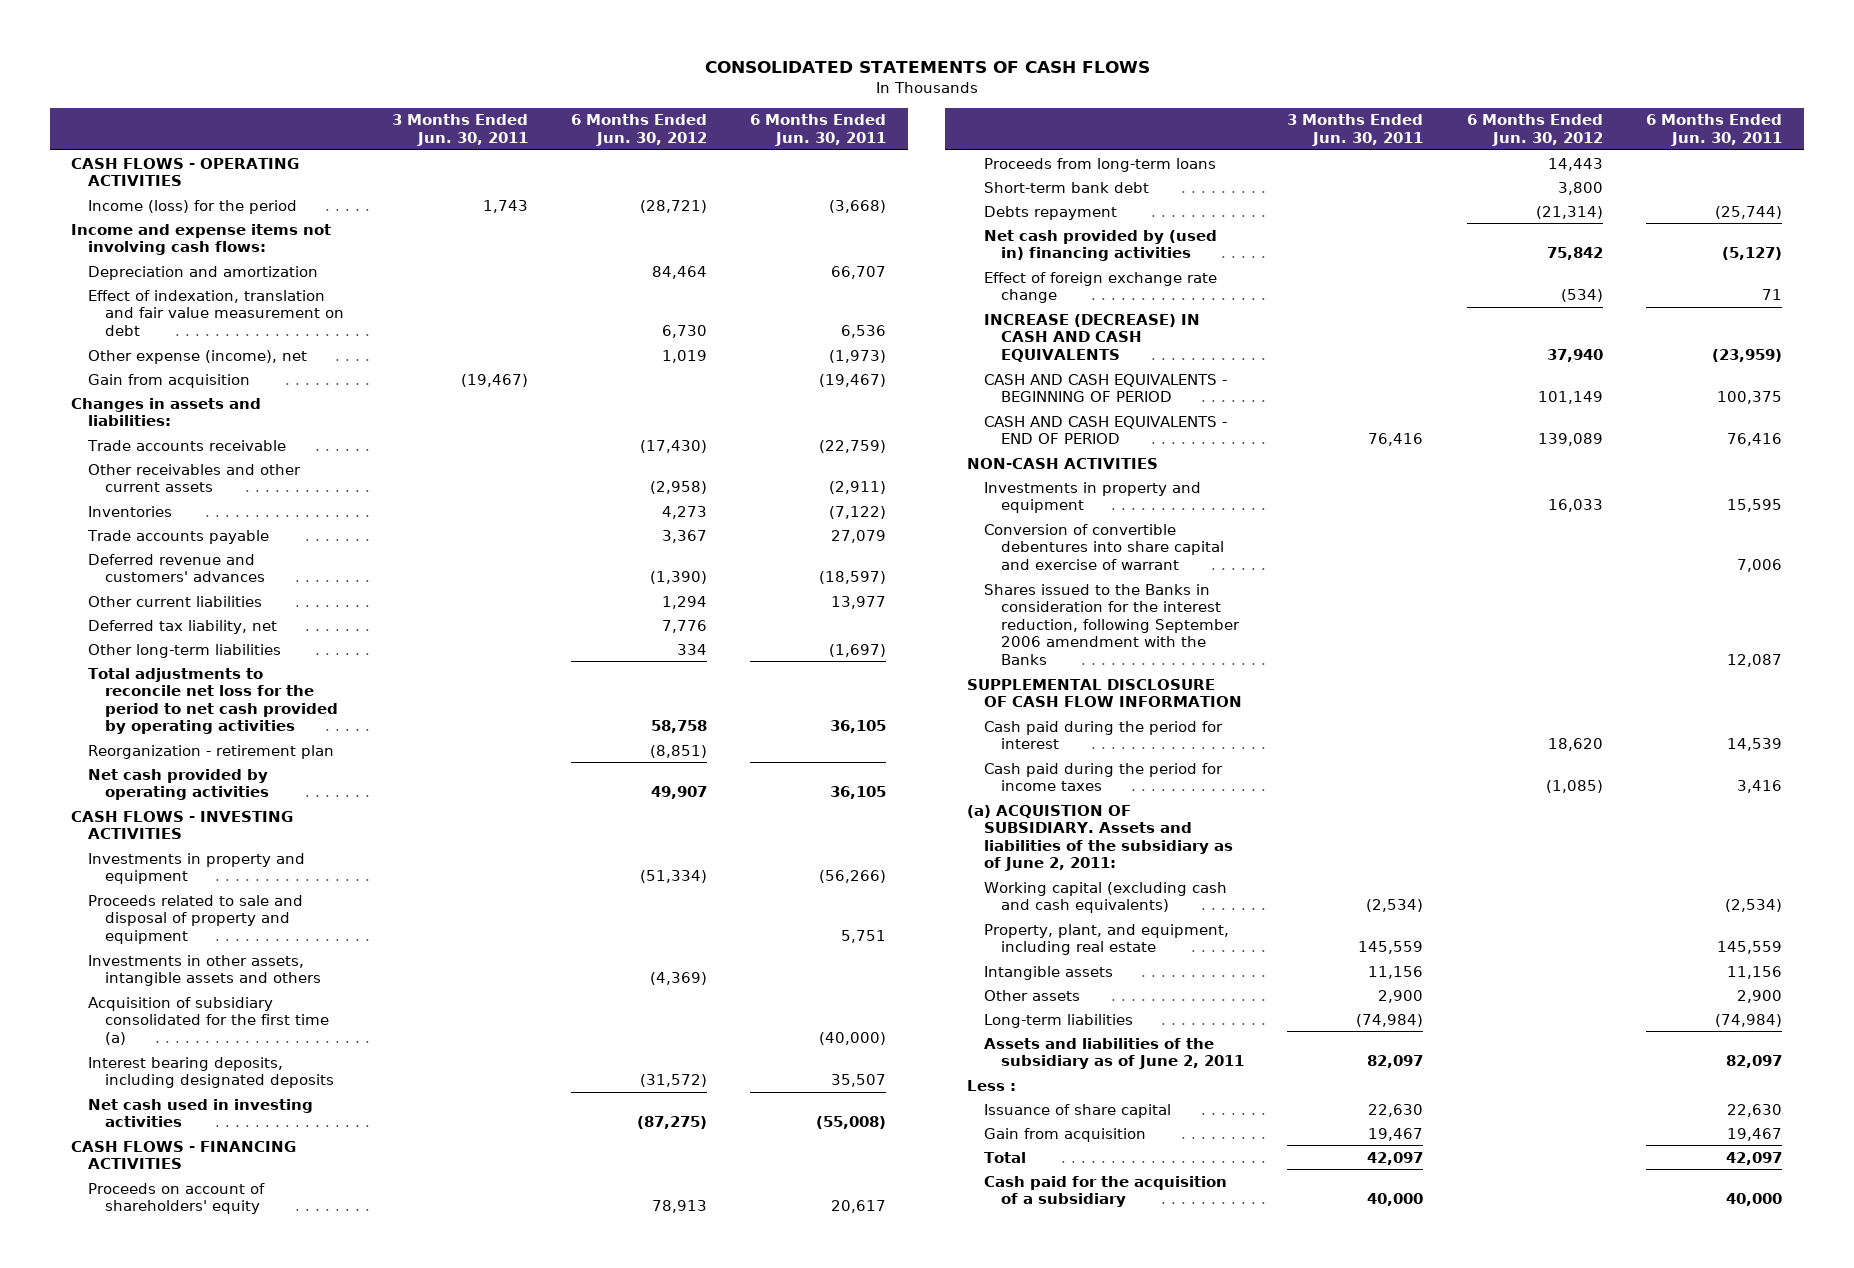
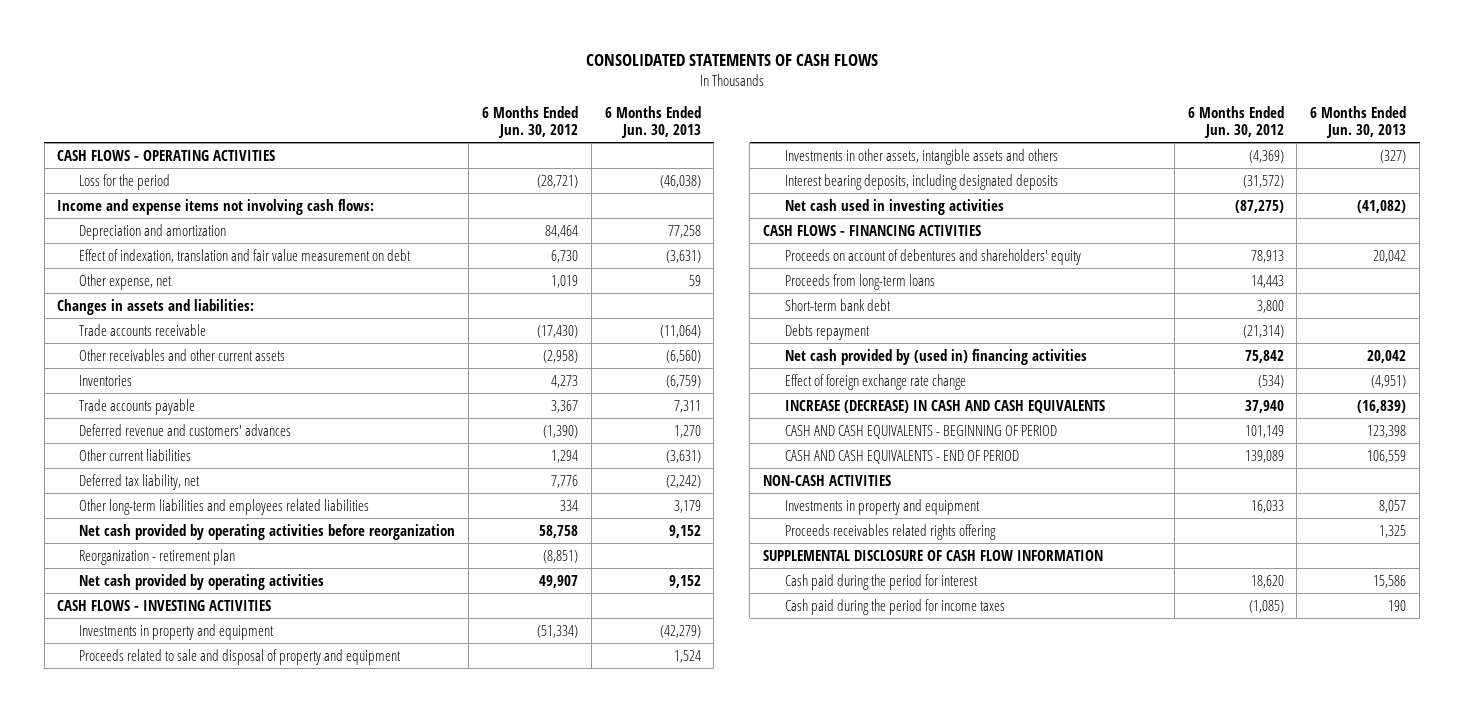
[391,114,528,146] 3 Months Ended Jun. 30, 2011 -> none
[750,114,887,146] 6 Months Ended Jun. 30, 2011 -> none
none -> [604,105,701,138] 6 Months Ended Jun. 30, 2013
[88,199,298,214] Income (loss) for the period -> [79,173,171,190] Loss for the period
[88,373,251,388] Gain from acquisition -> none
[88,349,308,364] Other expense (income), net -> [79,273,173,290] Other expense, net
[88,643,282,658] Other long-term liabilities -> [79,498,370,515] Other long-term liabilities and employees related liabilities
[88,667,339,735] Total adjustments to reconcile net loss for the period to net cash provided by operating activities -> [79,523,456,540] Net cash provided by operating activities before reorganization
[88,996,330,1045] Acquisition of subsidiary consolidated for the first time (a) -> none
[88,1182,266,1215] Proceeds on account of shareholders' equity -> [785,248,1082,265] Proceeds on account of debentures and shareholders' equity
[983,523,1224,570] Conversion of convertible debentures into share capital and exercise of warrant -> none
[983,583,1240,666] Shares issued to the Banks in consideration for the interest reduction, following September 2006 amendment with the Banks -> none
none -> [785,523,997,540] Proceeds receivables related rights offering
[967,804,1233,872] (a) ACQUISTION OF SUBSIDIARY. Assets and liabilities of the subsidiary as of June 2, 2011: -> none
[983,881,1227,914] Working capital (excluding cash and cash equivalents) -> none
[983,923,1229,956] Property, plant, and equipment, including real estate -> none
[983,965,1113,980] Intangible assets -> none
[983,989,1080,1001] Other assets -> none
[983,1013,1133,1028] Long-term liabilities -> none
[983,1037,1244,1070] Assets and liabilities of the subsidiary as of June 2, 2011 -> none
[967,1079,1017,1091] Less : -> none
[983,1103,1171,1118] Issuance of share capital -> none
[983,1127,1146,1142] Gain from acquisition -> none
[983,1151,1026,1163] Total -> none
[983,1175,1227,1208] Cash paid for the acquisition of a subsidiary -> none

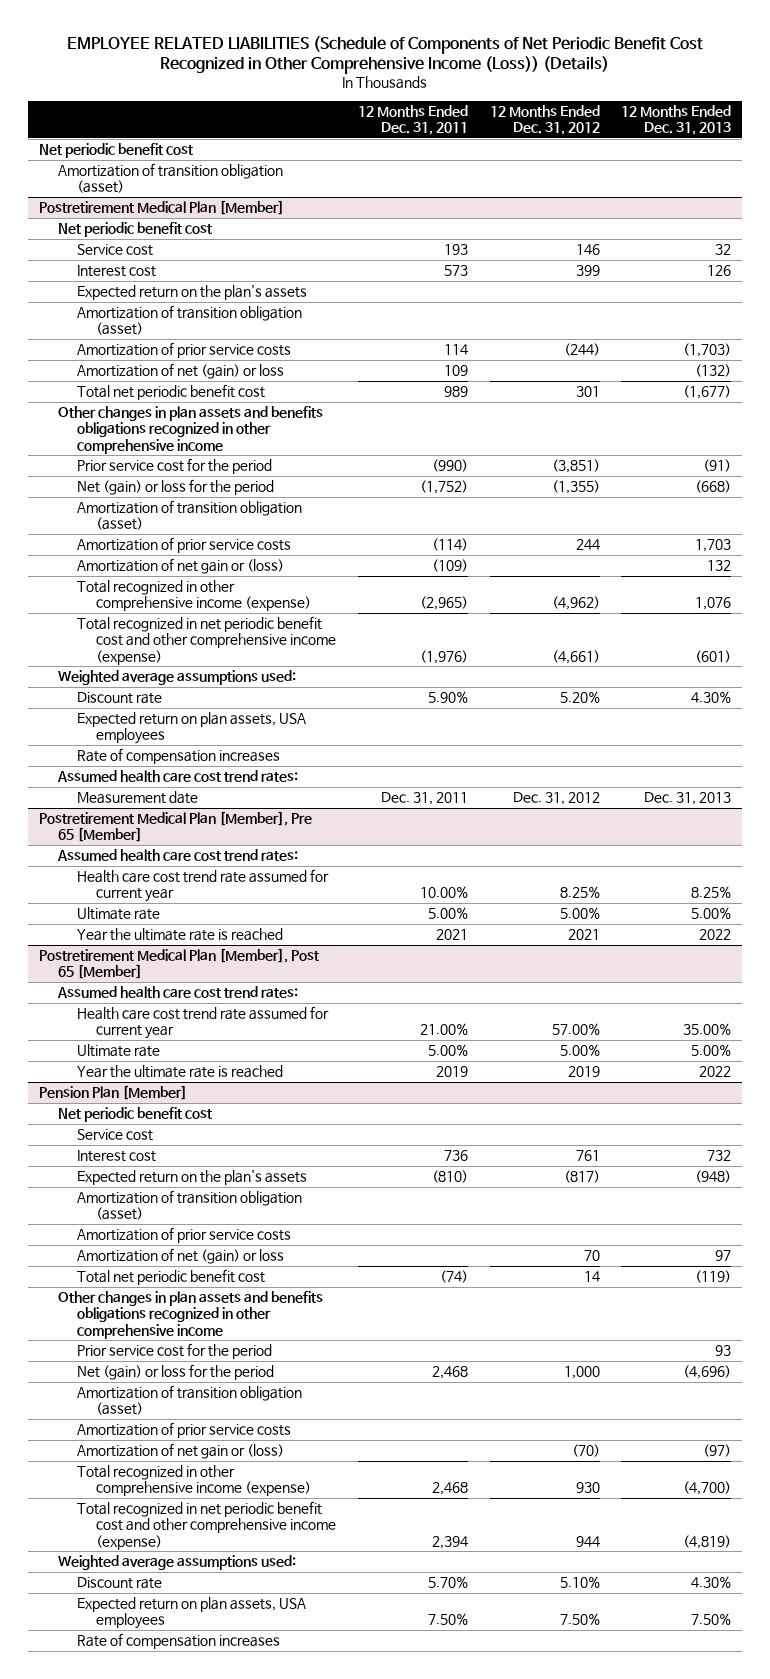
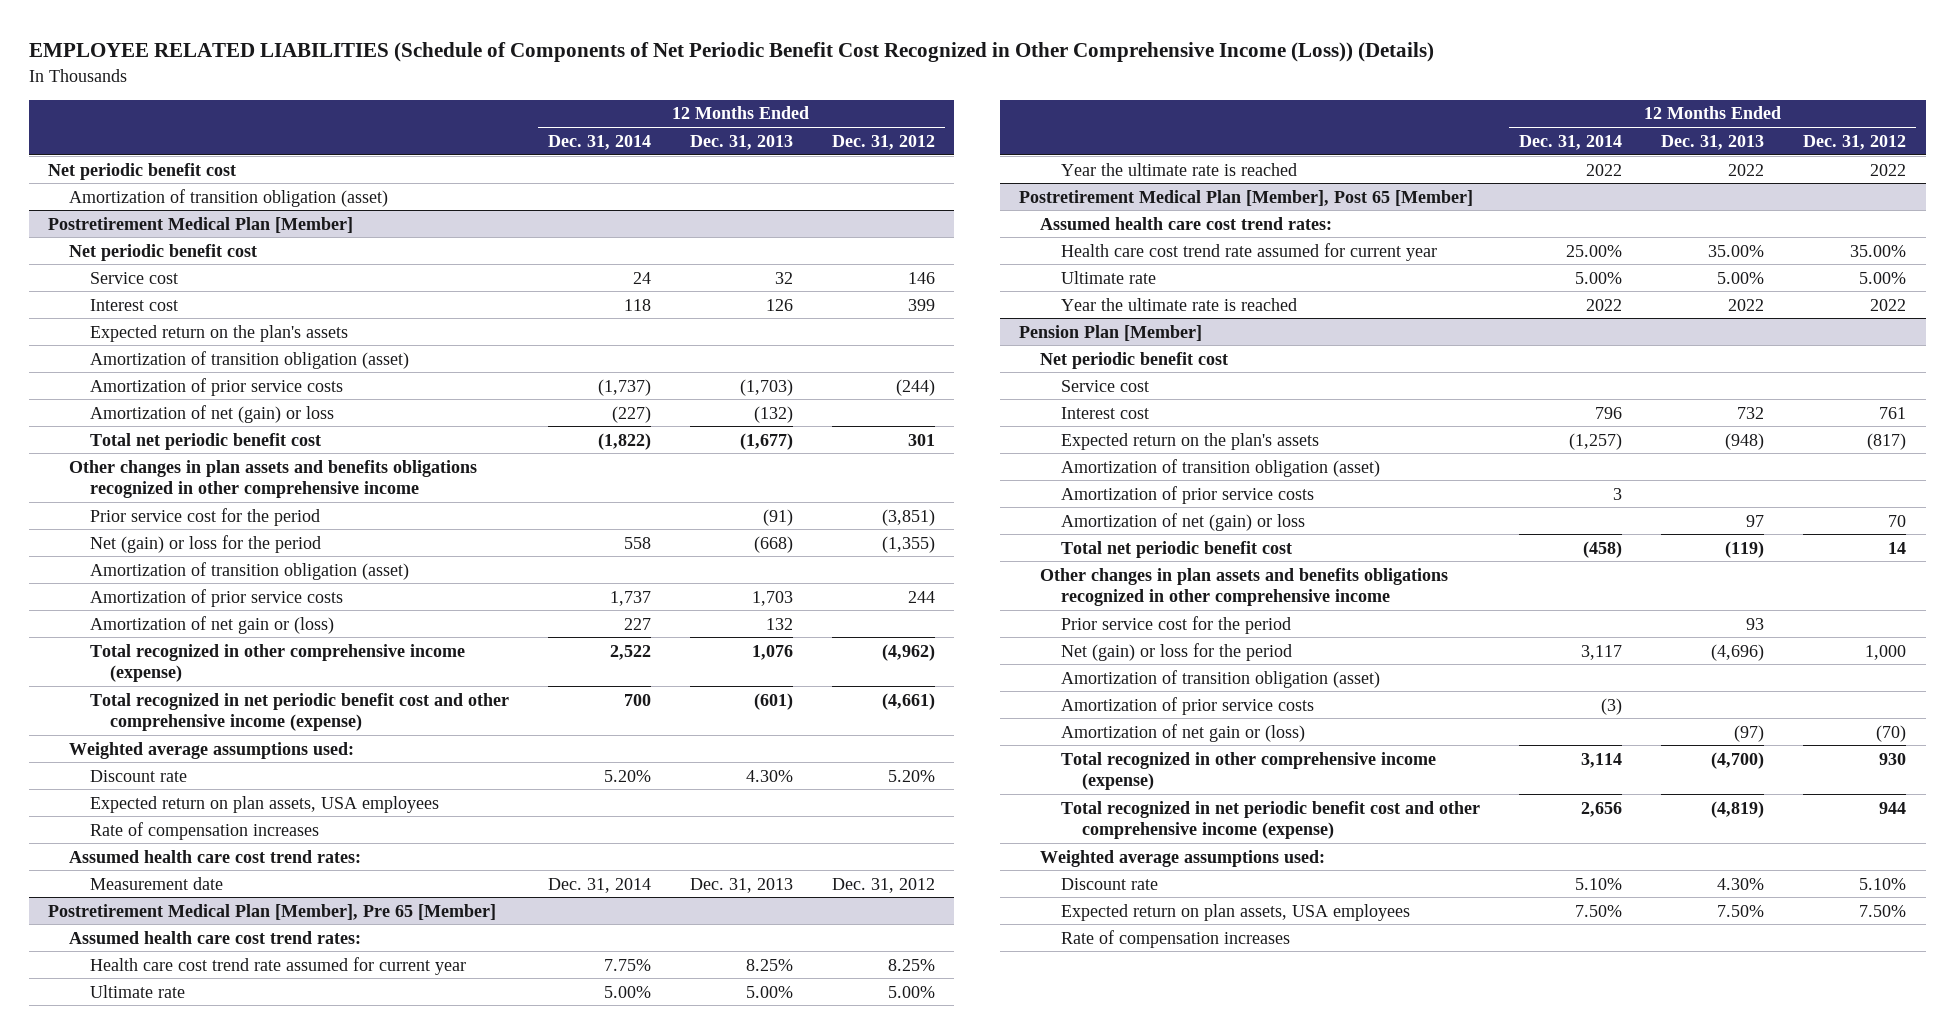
[358,104,469,136] 12 Months Ended Dec. 31, 2011 -> none
none -> [547,134,651,150] Dec. 31, 2014
[567,929,600,941] 2021 -> [1870,163,1907,176] 2022
[551,1023,600,1036] 57.00% -> [1850,244,1907,257] 35.00%
[567,1066,600,1078] 2019 -> [1870,298,1907,311] 2022

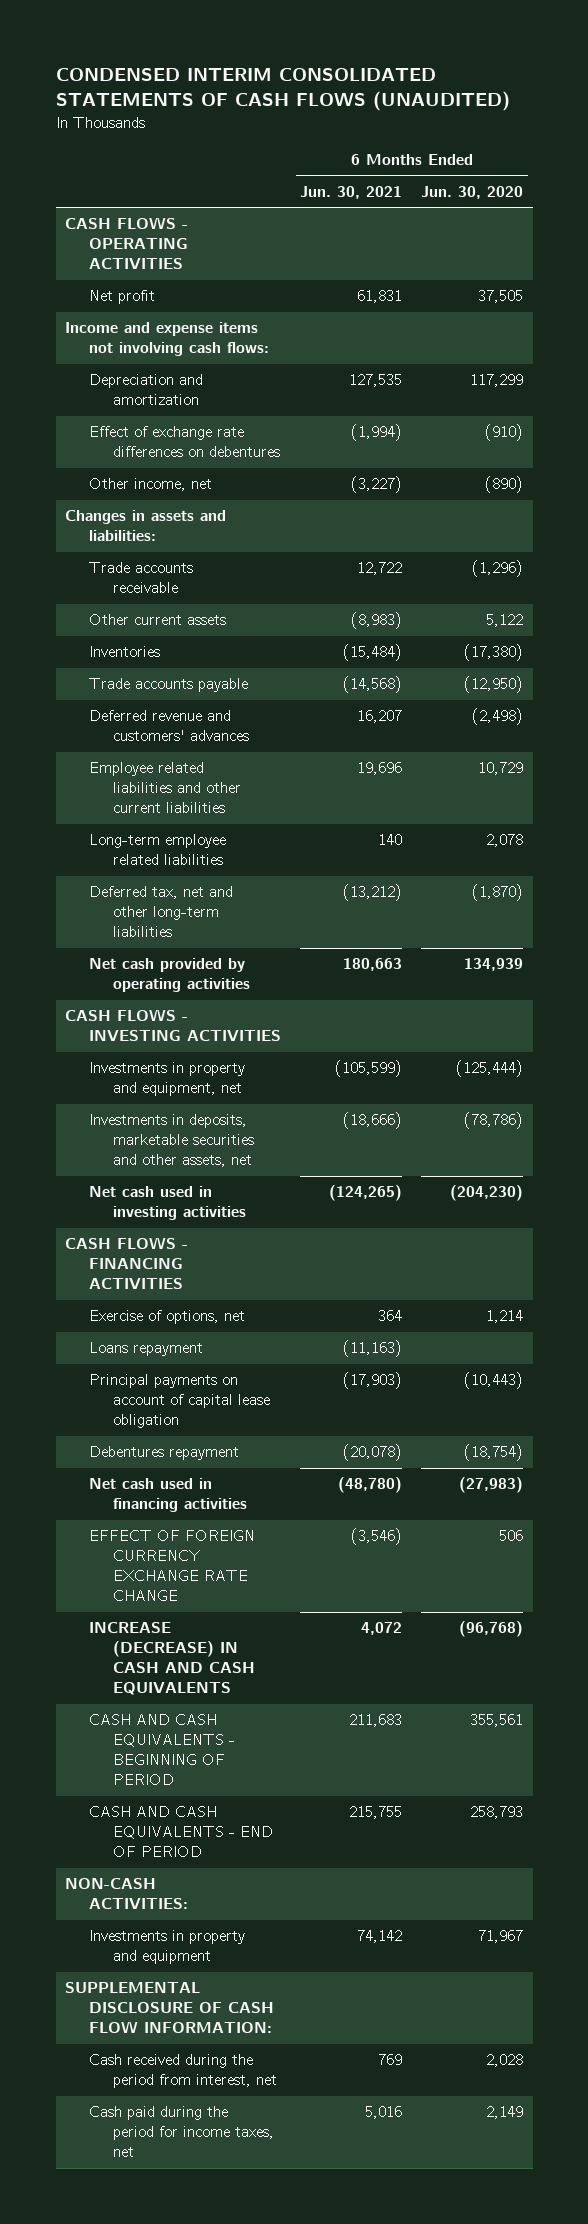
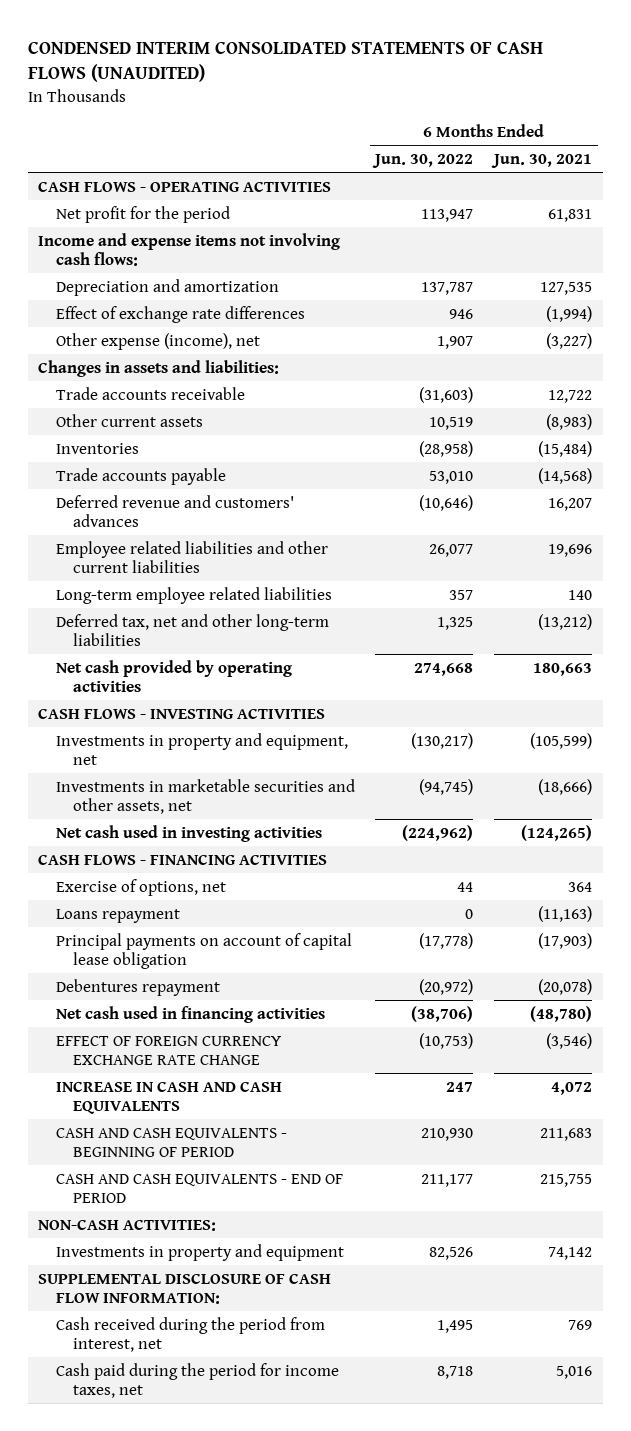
[421,186,524,200] Jun. 30, 2020 -> none
none -> [372,154,474,169] Jun. 30, 2022
[89,290,156,305] Net profit -> [55,205,230,223] Net profit for the period
[89,426,281,458] Effect of exchange rate differences on debentures -> [55,305,305,323] Effect of exchange rate differences
[89,478,213,492] Other income, net -> [55,332,260,350] Other expense (income), net
[89,1114,255,1168] Investments in deposits, marketable securities and other assets, net -> [55,778,355,814] Investments in marketable securities and other assets, net
[89,1622,256,1696] INCREASE (DECREASE) IN CASH AND CASH EQUIVALENTS -> [55,1080,282,1114] INCREASE IN CASH AND CASH EQUIVALENTS

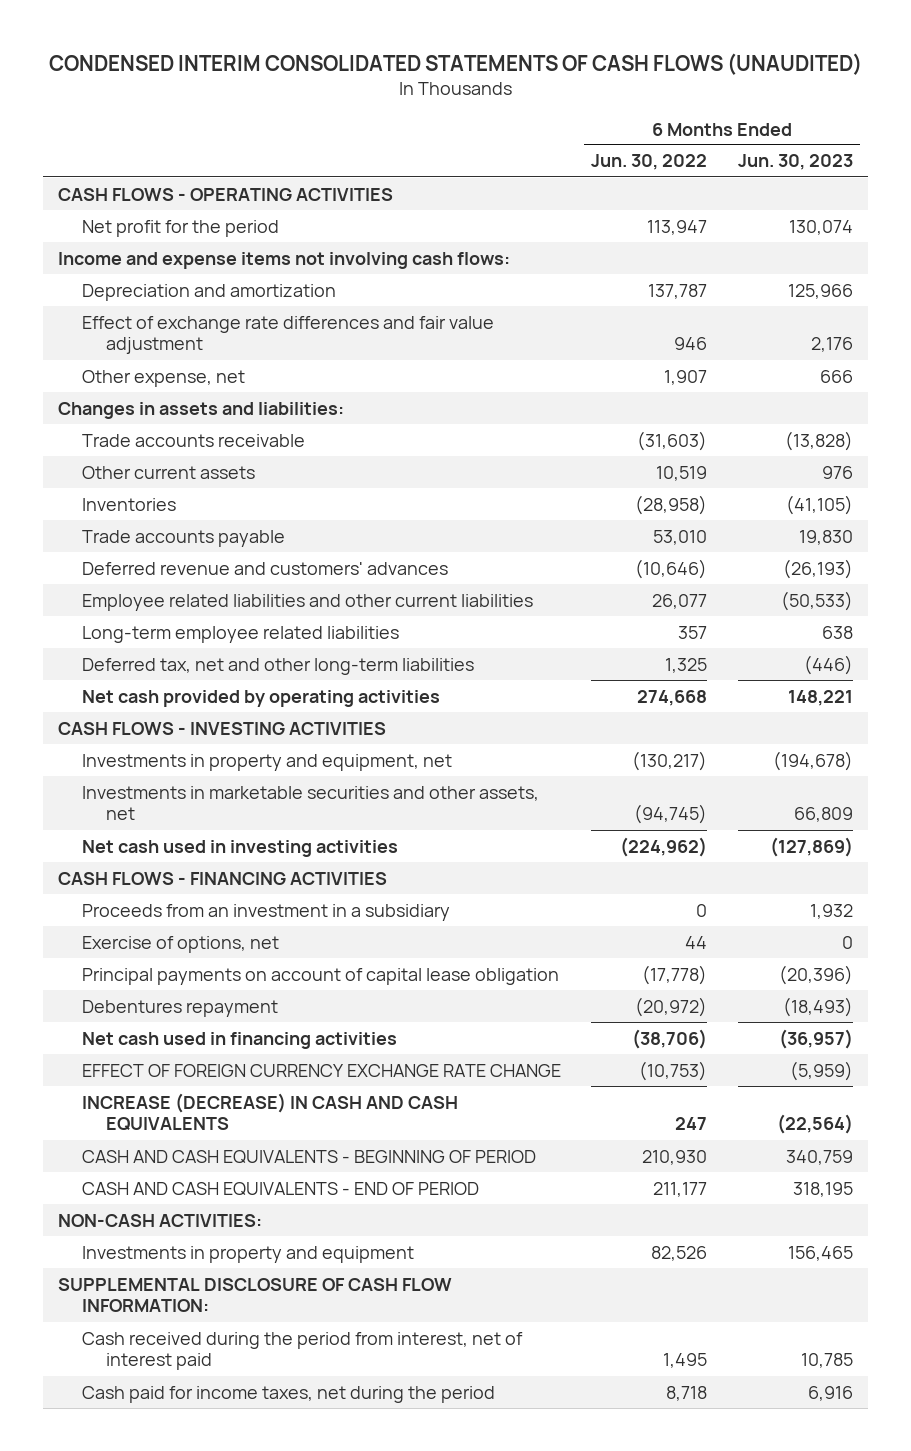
[491,154,593,169] Jun. 30, 2021 -> none
none -> [737,154,853,171] Jun. 30, 2023
[55,305,305,323] Effect of exchange rate differences -> [82,315,495,355] Effect of exchange rate differences and fair value adjustment
[55,332,260,350] Other expense (income), net -> [82,369,246,387] Other expense, net
none -> [82,903,451,921] Proceeds from an investment in a subsidiary
[55,908,180,923] Loans repayment -> none
[55,1080,282,1114] INCREASE IN CASH AND CASH EQUIVALENTS -> [82,1092,459,1132] INCREASE (DECREASE) IN CASH AND CASH EQUIVALENTS
[55,1316,325,1352] Cash received during the period from interest, net -> [82,1331,524,1371] Cash received during the period from interest, net of interest paid
[55,1362,339,1398] Cash paid during the period for income taxes, net -> [82,1385,496,1403] Cash paid for income taxes, net during the period

